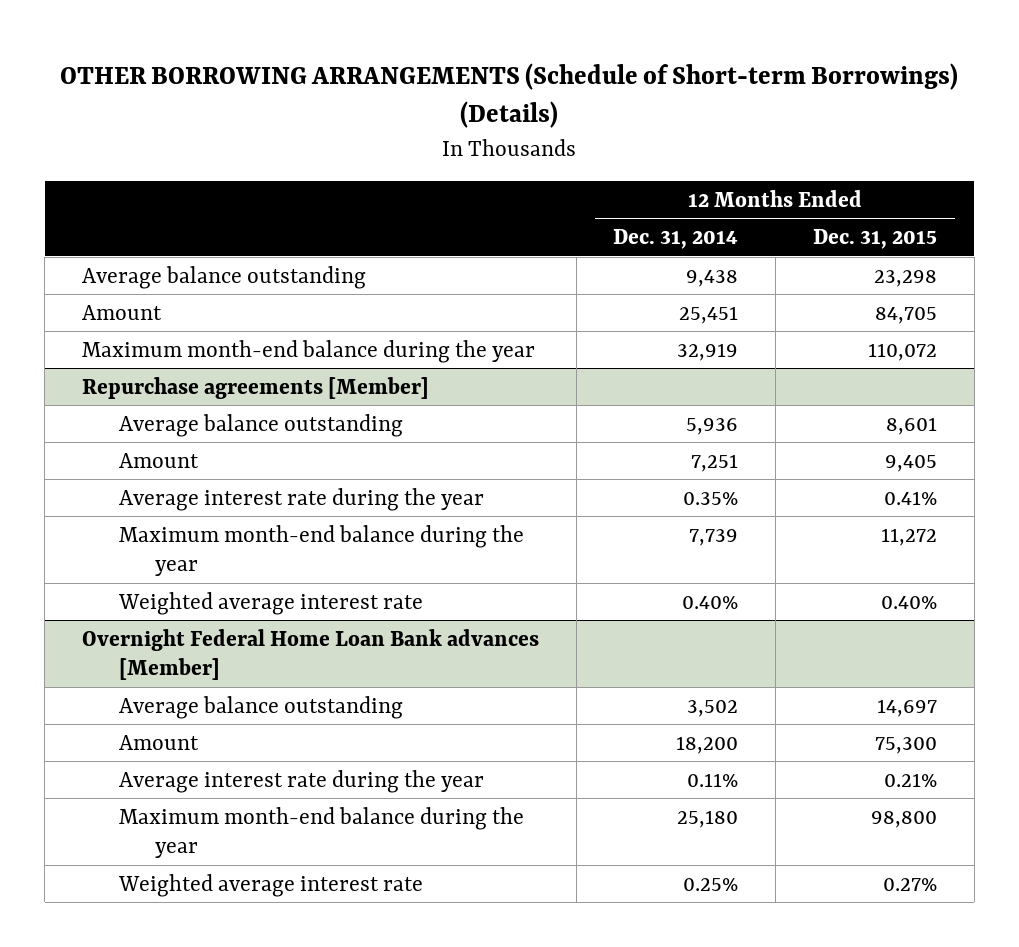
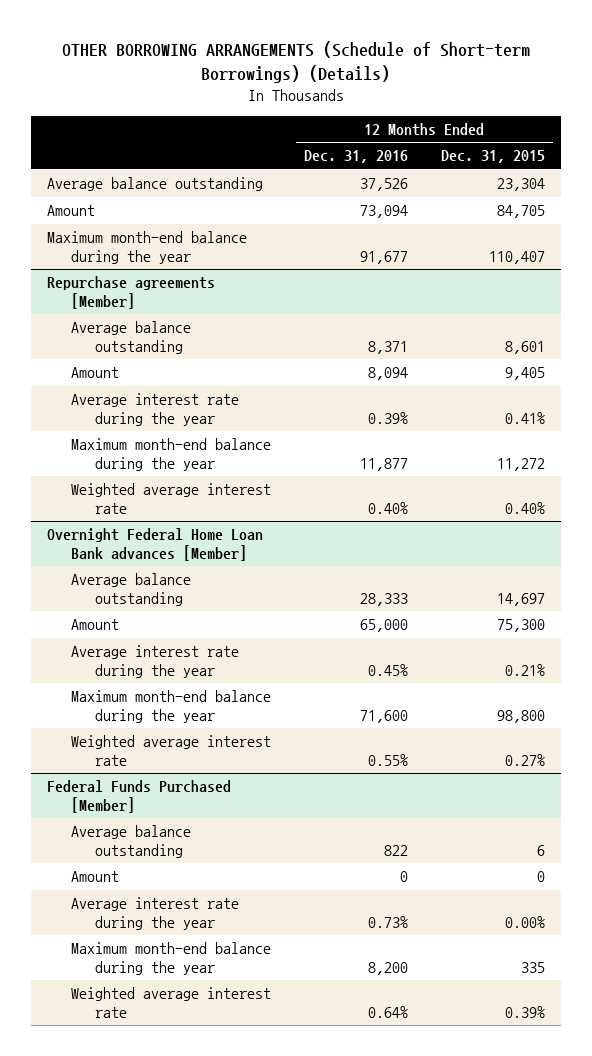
[613,229,739,250] Dec. 31, 2014 -> none
none -> [304,150,409,164] Dec. 31, 2016
[873,269,937,287] 23,298 -> [496,178,545,192] 23,304
[867,342,937,361] 110,072 -> [488,251,545,265] 110,407
none -> [47,780,232,814] Federal Funds Purchased [Member]
none -> [71,825,192,859] Average balance outstanding
none -> [71,871,120,883] Amount
none -> [71,897,240,931] Average interest rate during the year
none -> [71,942,272,976] Maximum month-end balance during the year
none -> [71,987,272,1019] Weighted average interest rate

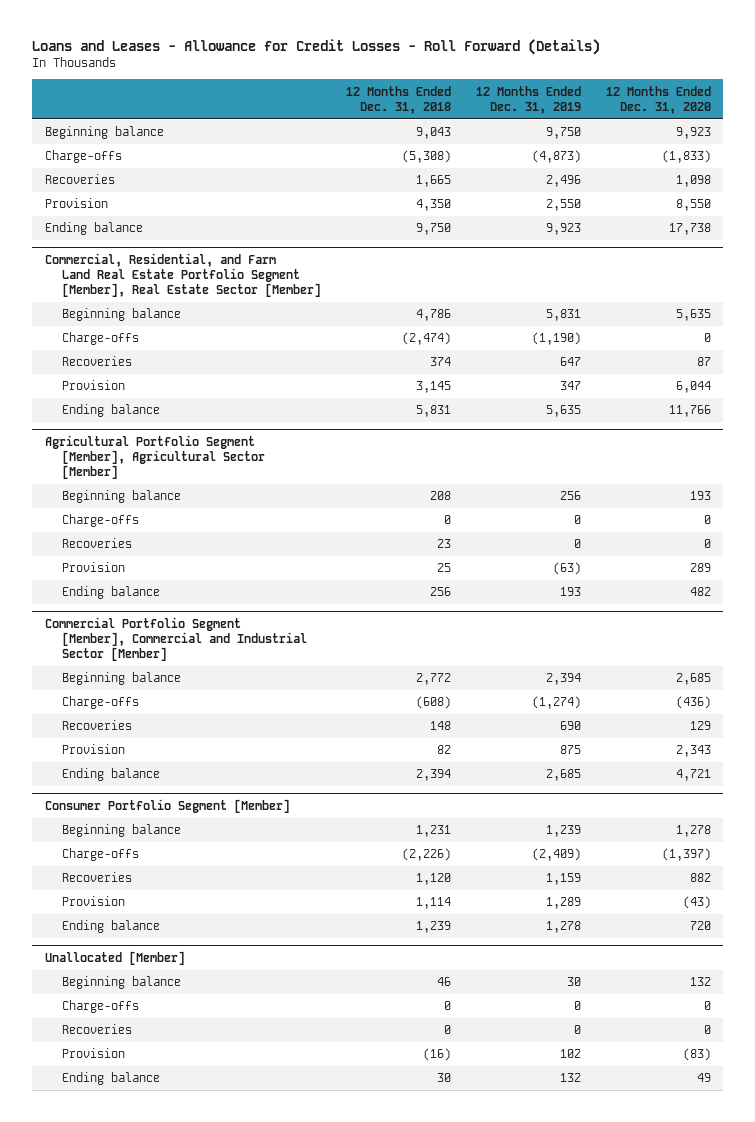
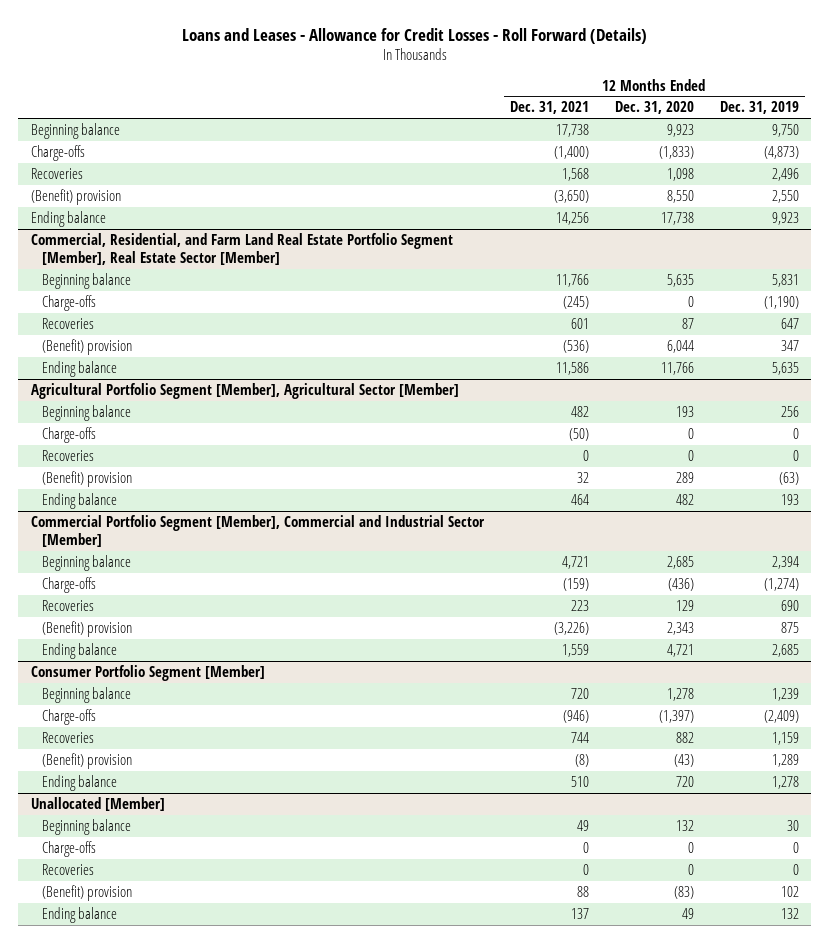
[345,85,451,114] 12 Months Ended Dec. 31, 2018 -> none
none -> [510,101,590,115] Dec. 31, 2021
[44,198,108,209] Provision -> [31,189,122,206] (Benefit) provision
[61,380,125,391] Provision -> [41,339,132,356] (Benefit) provision
[61,562,125,573] Provision -> [41,471,132,488] (Benefit) provision
[61,744,125,755] Provision -> [41,621,132,638] (Benefit) provision
[61,896,125,907] Provision -> [41,753,132,770] (Benefit) provision
[61,1048,125,1059] Provision -> [41,885,132,902] (Benefit) provision

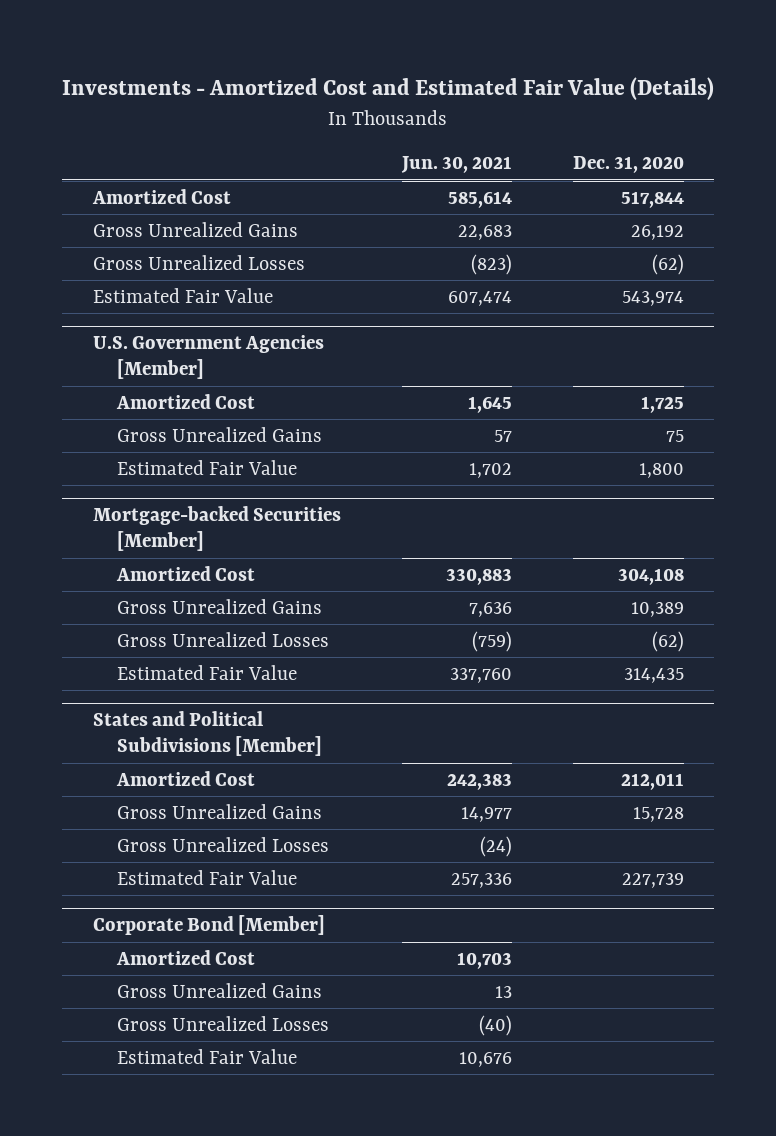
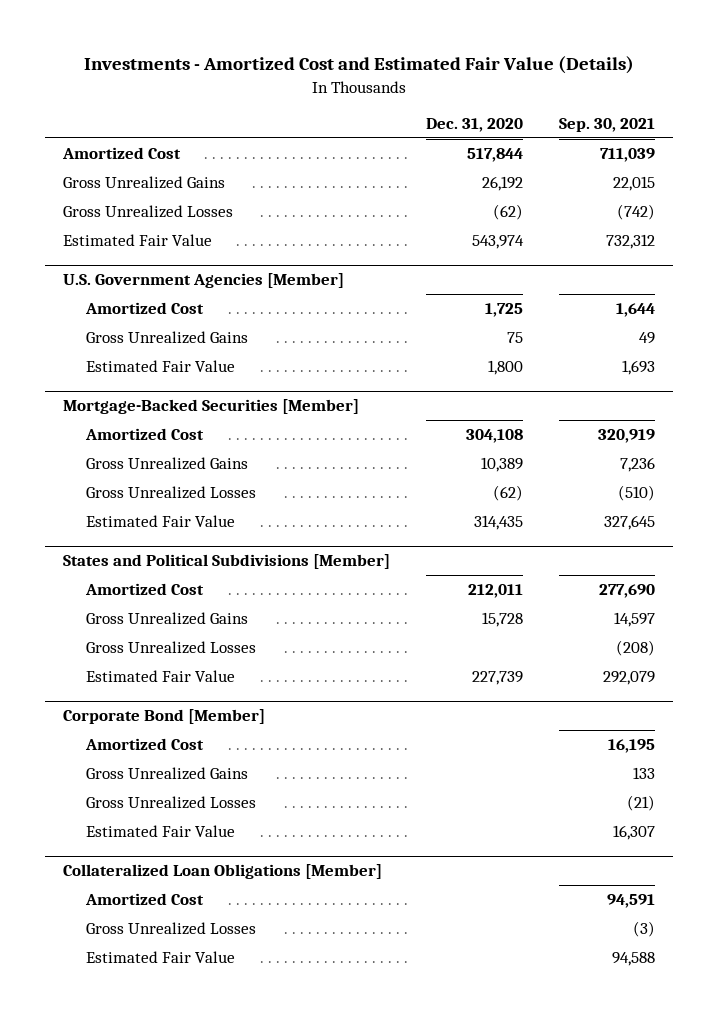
[400,156,512,174] Jun. 30, 2021 -> none
none -> [559,118,656,133] Sep. 30, 2021
[92,506,341,552] Mortgage-backed Securities [Member] -> [62,399,359,415] Mortgage-Backed Securities [Member]
none -> [62,864,382,880] Collateralized Loan Obligations [Member]
none -> [85,892,205,905] Amortized Cost
none -> [86,921,257,935] Gross Unrealized Losses
none -> [86,950,236,963] Estimated Fair Value

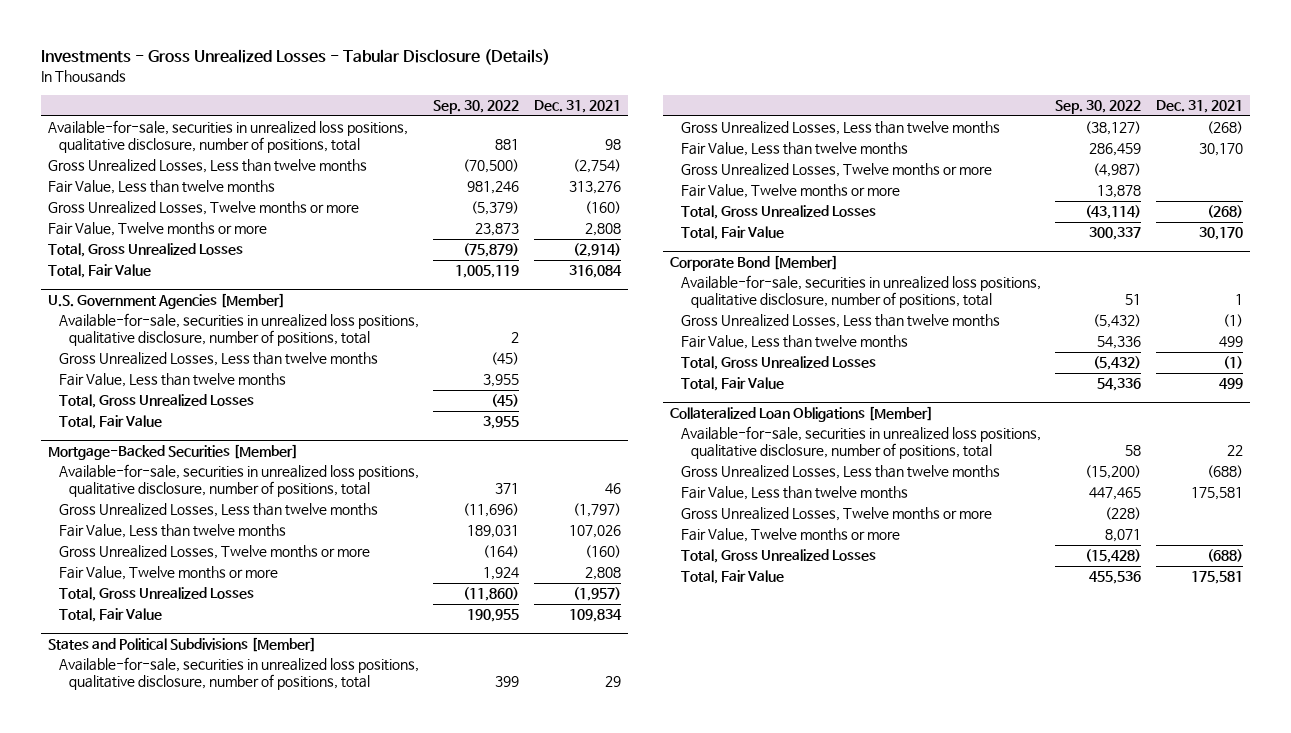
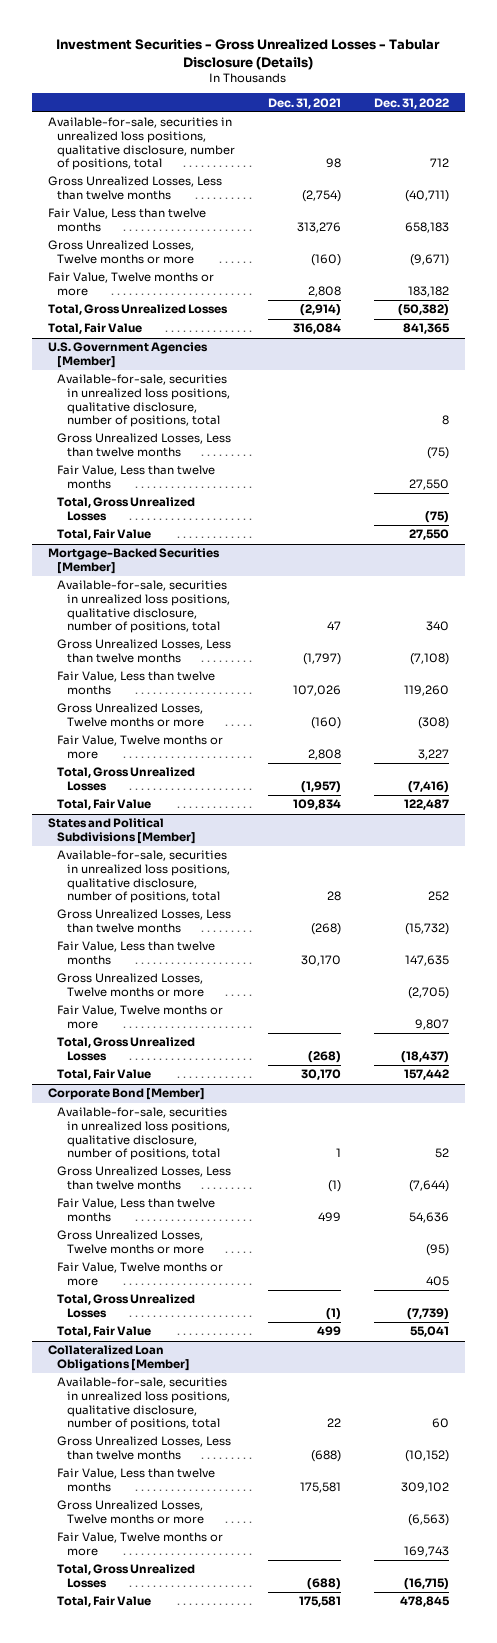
[40,49,550,66] Investments - Gross Unrealized Losses - Tabular Disclosure (Details) -> [56,39,441,70] Investment Securities - Gross Unrealized Losses - Tabular Disclosure (Details)
[433,100,520,115] Sep. 30, 2022 -> none
none -> [373,97,449,109] Dec. 31, 2022
[604,483,621,495] 46 -> [327,621,342,631] 47
[604,676,621,688] 29 -> [327,891,342,902] 28
none -> [57,1230,204,1255] Gross Unrealized Losses, Twelve months or more
none -> [57,1262,224,1287] Fair Value, Twelve months or more

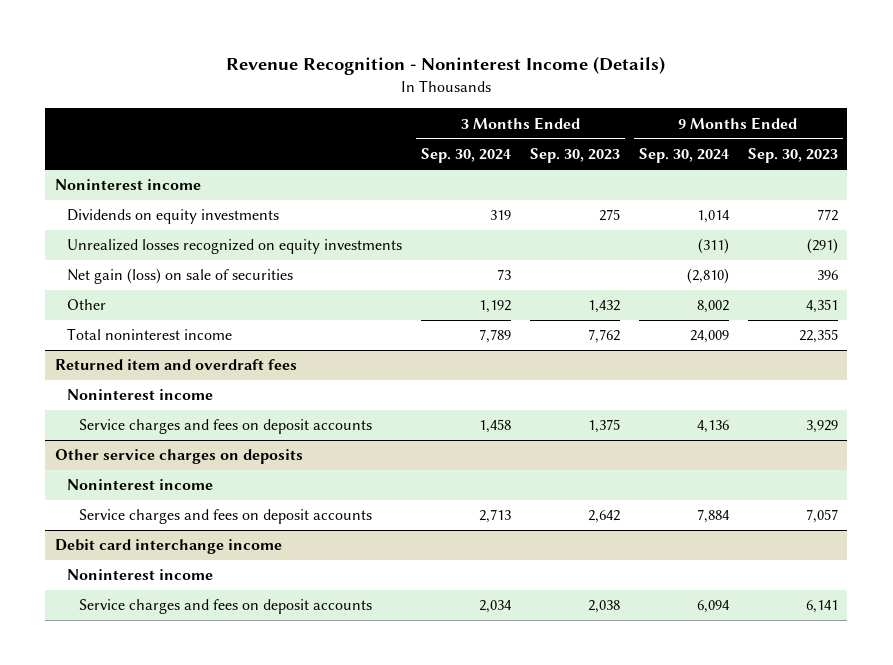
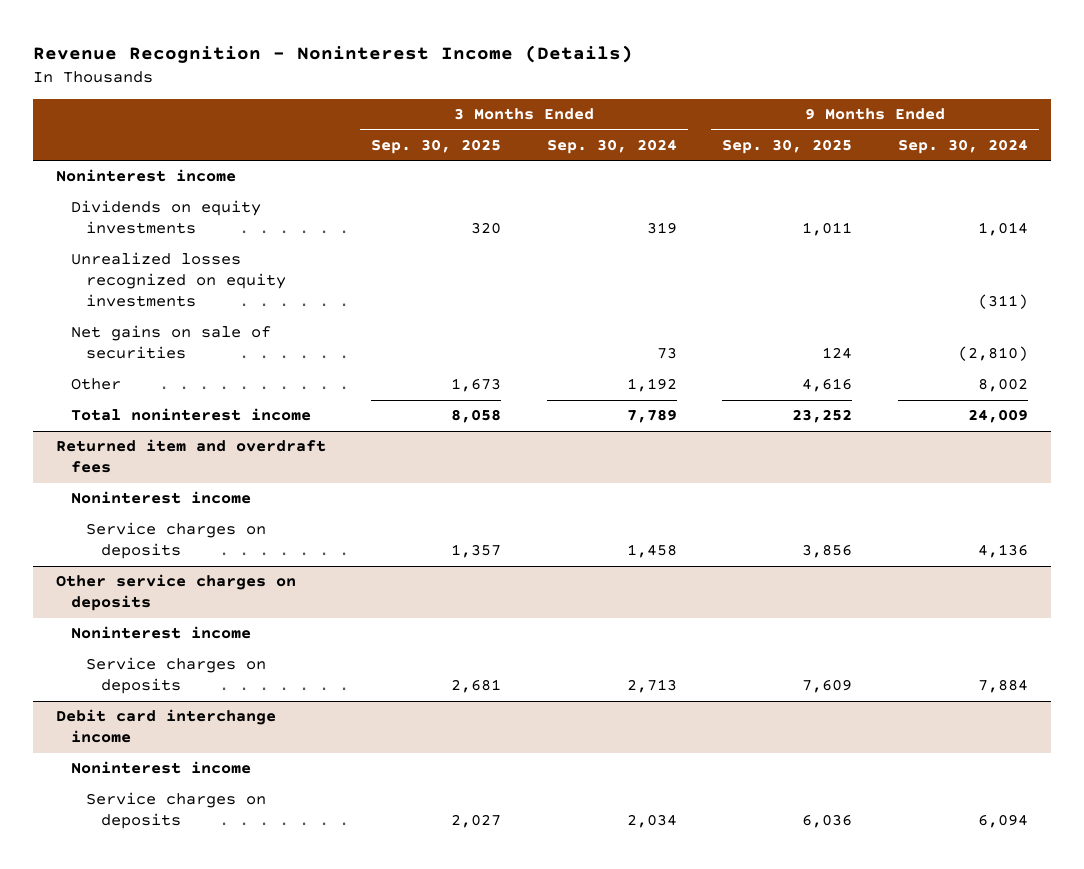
[530,148,621,164] Sep. 30, 2023 -> none
[747,148,838,164] Sep. 30, 2023 -> none
none -> [371,138,502,154] Sep. 30, 2025
none -> [722,138,853,154] Sep. 30, 2025
[67,268,294,285] Net gain (loss) on sale of securities -> [71,325,272,360] Net gains on sale of securities
[79,419,373,435] Service charges and fees on deposit accounts -> [86,522,267,560] Service charges on deposits
[79,509,373,525] Service charges and fees on deposit accounts -> [86,657,267,695] Service charges on deposits
[79,599,373,615] Service charges and fees on deposit accounts -> [86,792,267,830] Service charges on deposits

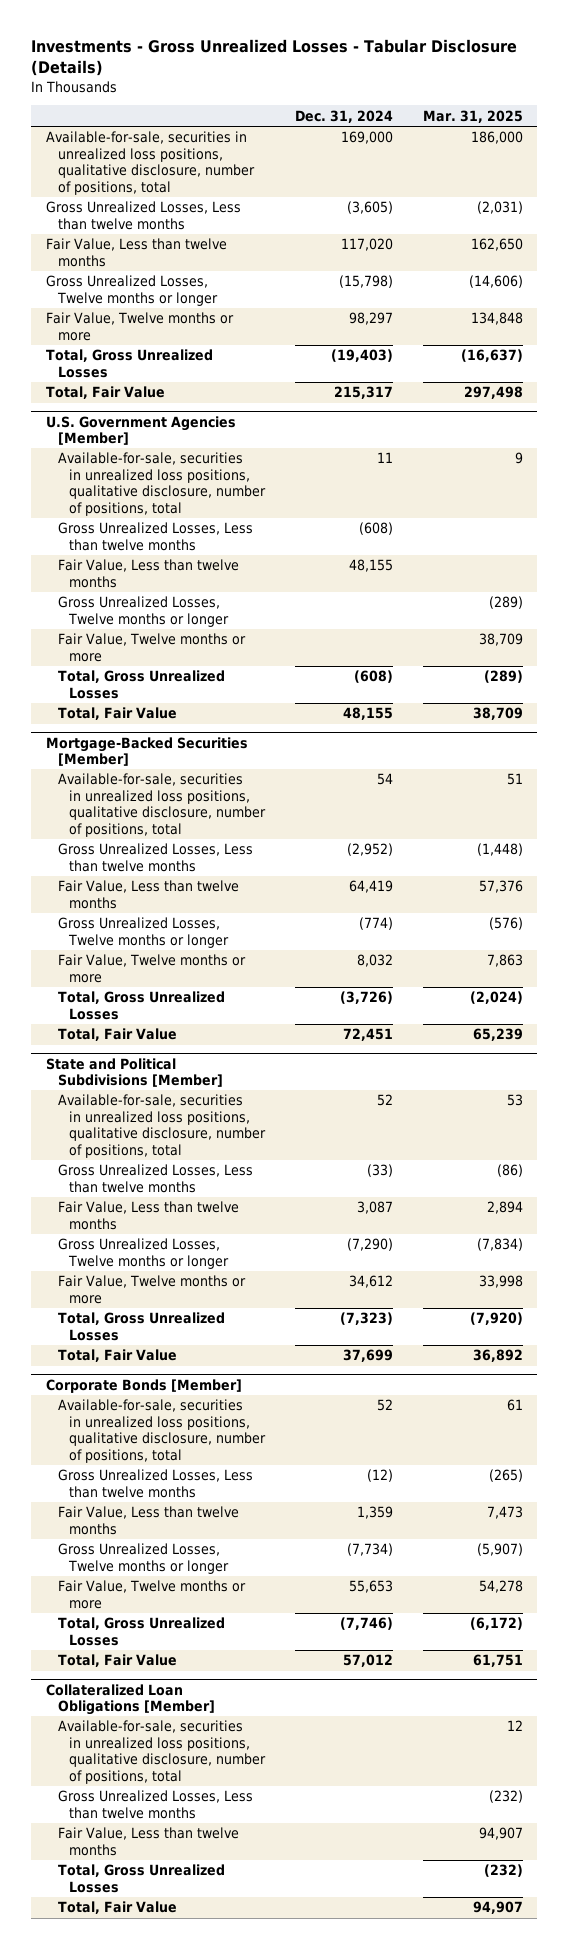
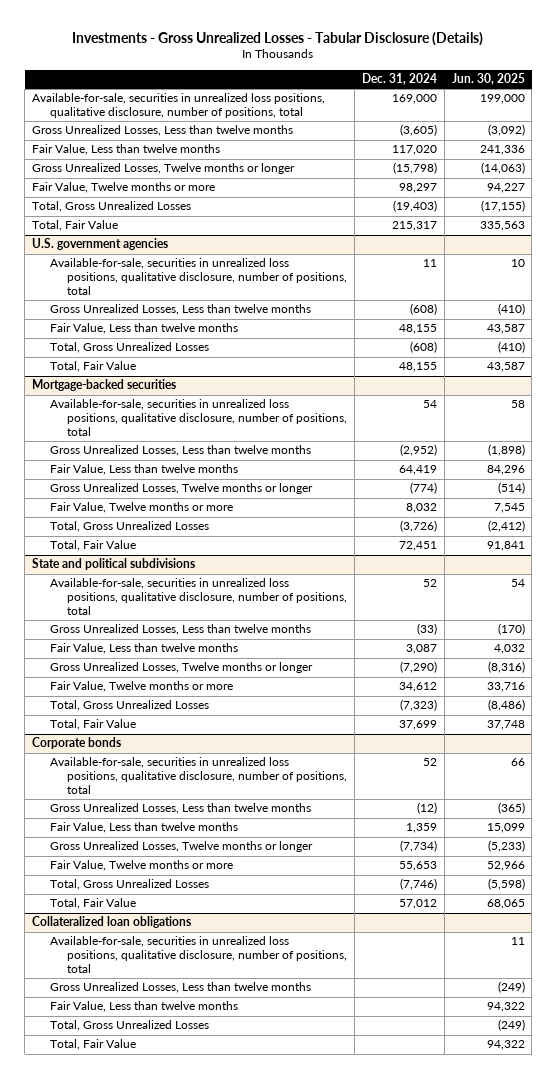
[422,109,523,123] Mar. 31, 2025 -> none
none -> [451,73,525,86] Jun. 30, 2025
[45,415,236,446] U.S. Government Agencies [Member] -> [32,238,169,251] U.S. government agencies
[57,596,230,627] Gross Unrealized Losses, Twelve months or longer -> none
[57,633,246,662] Fair Value, Twelve months or more -> none
[45,736,248,767] Mortgage-Backed Securities [Member] -> [32,379,177,392] Mortgage-backed securities
[45,1057,223,1088] State and Political Subdivisions [Member] -> [32,558,196,571] State and political subdivisions
[45,1378,242,1393] Corporate Bonds [Member] -> [32,737,122,750] Corporate bonds
[45,1683,215,1716] Collateralized Loan Obligations [Member] -> [32,916,192,929] Collateralized loan obligations

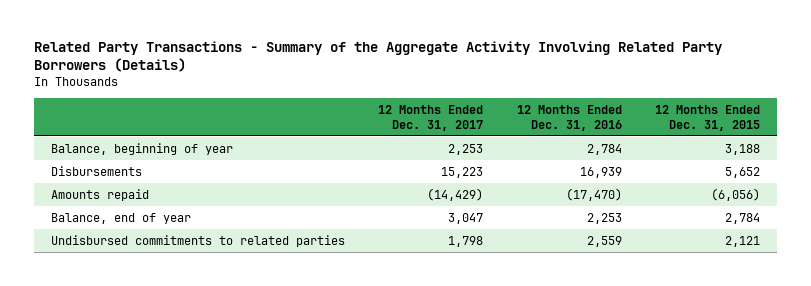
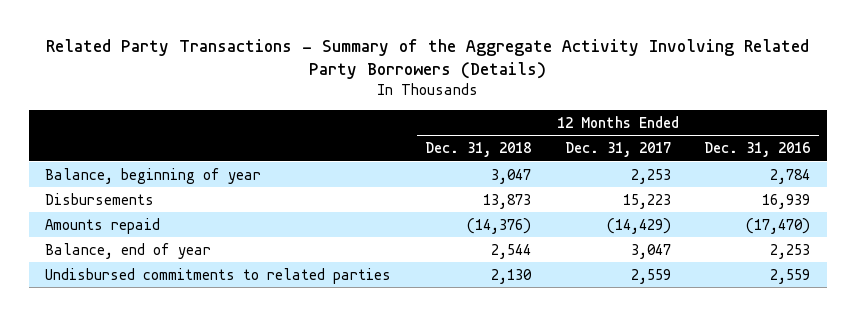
[655,104,761,131] 12 Months Ended Dec. 31, 2015 -> none
none -> [425,142,532,158] Dec. 31, 2018
[448,235,484,247] 1,798 -> [630,268,671,284] 2,559

